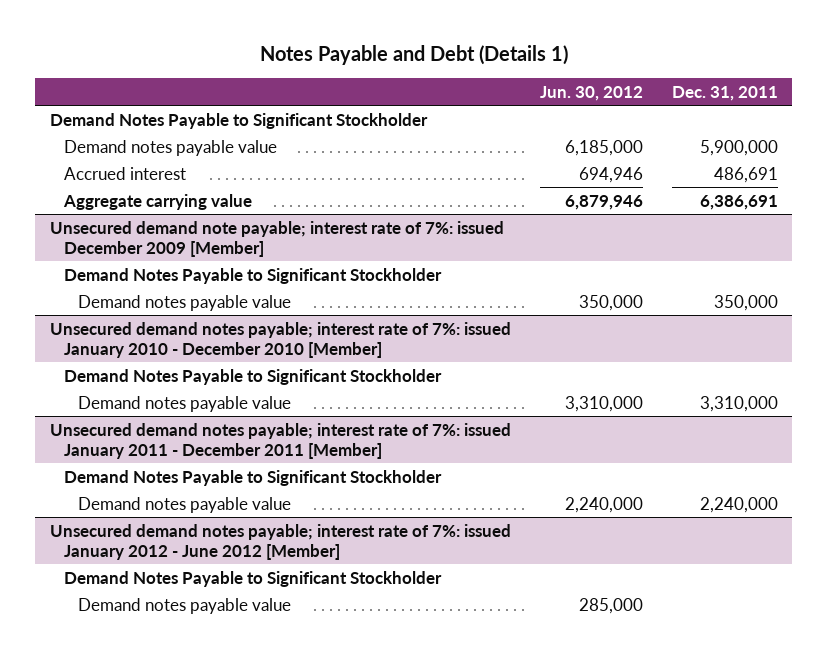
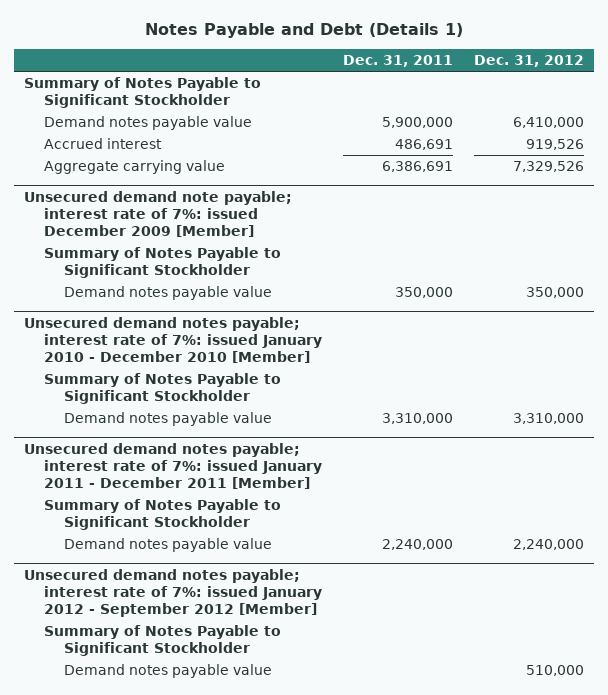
[539,85,643,101] Jun. 30, 2012 -> none
none -> [473,55,584,68] Dec. 31, 2012
[49,112,428,129] Demand Notes Payable to Significant Stockholder -> [24,77,262,109] Summary of Notes Payable to Significant Stockholder
[63,267,442,284] Demand Notes Payable to Significant Stockholder -> [44,247,282,279] Summary of Notes Payable to Significant Stockholder
[63,368,442,385] Demand Notes Payable to Significant Stockholder -> [44,373,282,405] Summary of Notes Payable to Significant Stockholder
[63,469,442,486] Demand Notes Payable to Significant Stockholder -> [44,499,282,531] Summary of Notes Payable to Significant Stockholder
[49,523,511,560] Unsecured demand notes payable; interest rate of 7%: issued January 2012 - June 2012 [Member] -> [24,568,323,618] Unsecured demand notes payable; interest rate of 7%: issued January 2012 - September 2012 [Member]
[63,570,442,587] Demand Notes Payable to Significant Stockholder -> [44,625,282,657] Summary of Notes Payable to Significant Stockholder

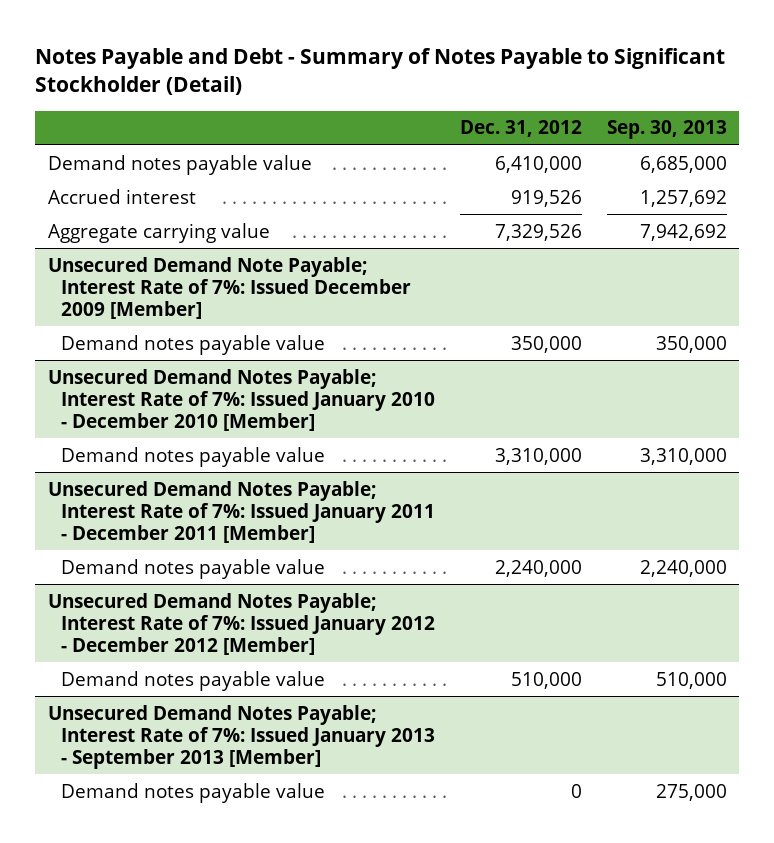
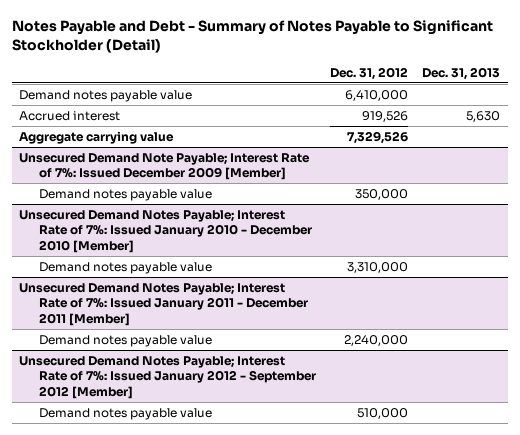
[606,120,727,140] Sep. 30, 2013 -> none
none -> [422,66,501,80] Dec. 31, 2013
[47,592,435,655] Unsecured Demand Notes Payable; Interest Rate of 7%: Issued January 2012 - December 2012 [Member] -> [19,355,316,400] Unsecured Demand Notes Payable; Interest Rate of 7%: Issued January 2012 - September 2012 [Member]
[47,704,435,769] Unsecured Demand Notes Payable; Interest Rate of 7%: Issued January 2013 - September 2013 [Member] -> none
[60,782,325,803] Demand notes payable value -> none

